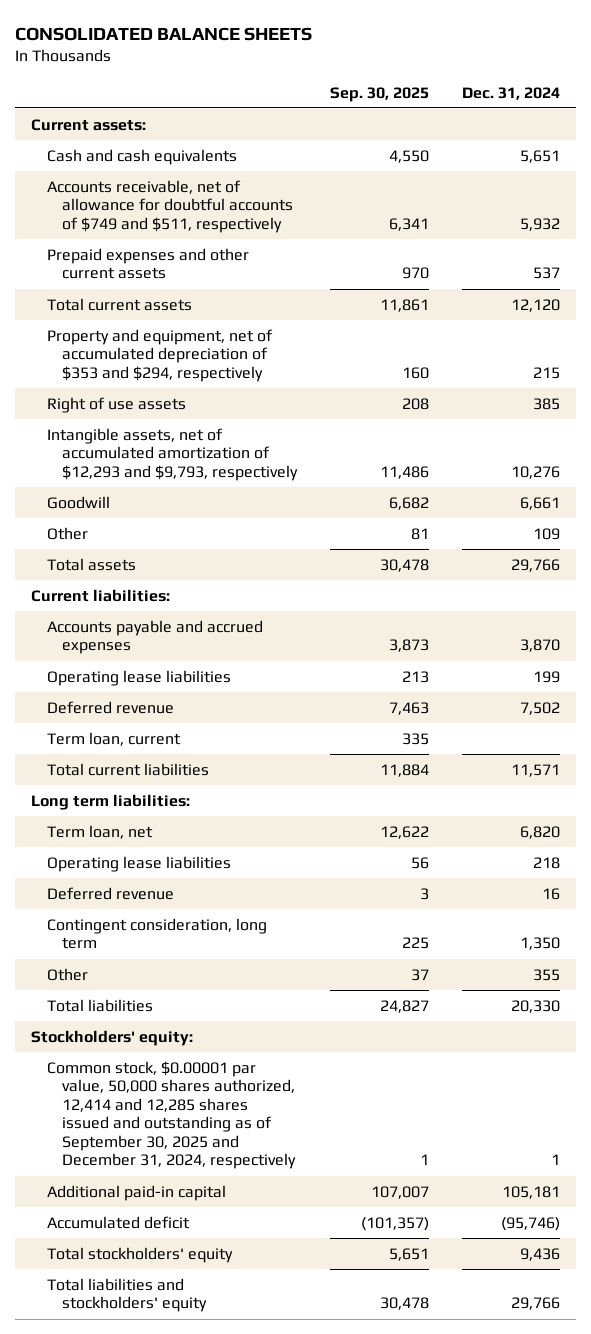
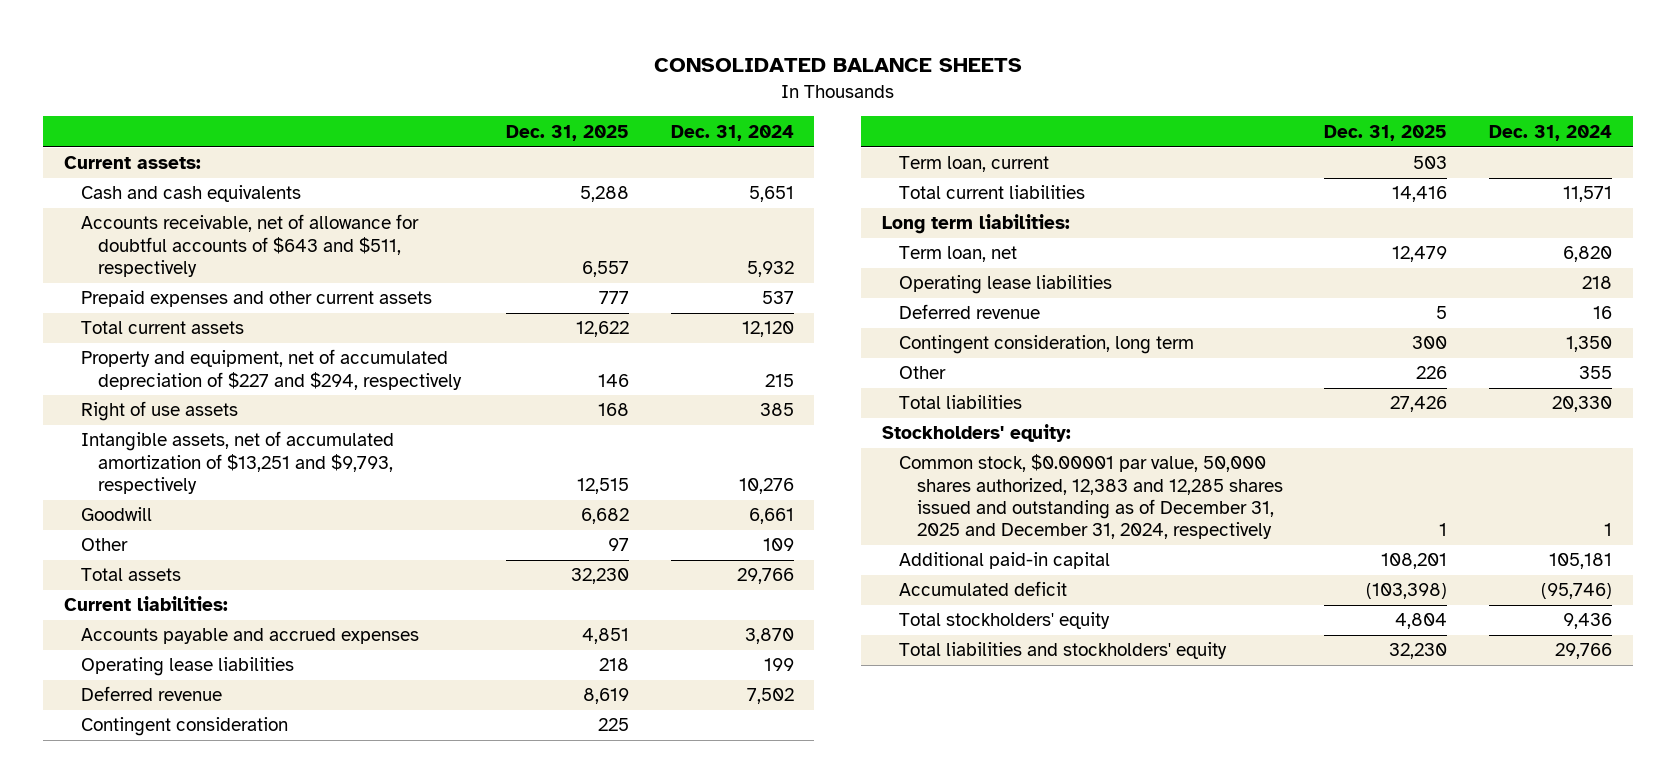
[329,86,429,102] Sep. 30, 2025 -> none
none -> [505,124,629,141] Dec. 31, 2025
[46,179,293,233] Accounts receivable, net of allowance for doubtful accounts of $749 and $511, respectively -> [81,214,420,278] Accounts receivable, net of allowance for doubtful accounts of $643 and $511, respectively
[46,328,273,382] Property and equipment, net of accumulated depreciation of $353 and $294, respectively -> [81,349,463,390] Property and equipment, net of accumulated depreciation of $227 and $294, respectively
[46,427,298,481] Intangible assets, net of accumulated amortization of $12,293 and $9,793, respectively -> [81,431,395,495] Intangible assets, net of accumulated amortization of $13,251 and $9,793, respectively
none -> [81,717,289,737] Contingent consideration
[46,1060,296,1170] Common stock, $0.00001 par value, 50,000 shares authorized, 12,414 and 12,285 shares issued and outstanding as of September 30, 2025 and December 31, 2024, respectively -> [899,454,1283,540] Common stock, $0.00001 par value, 50,000 shares authorized, 12,383 and 12,285 shares issued and outstanding as of December 31, 2025 and December 31, 2024, respectively

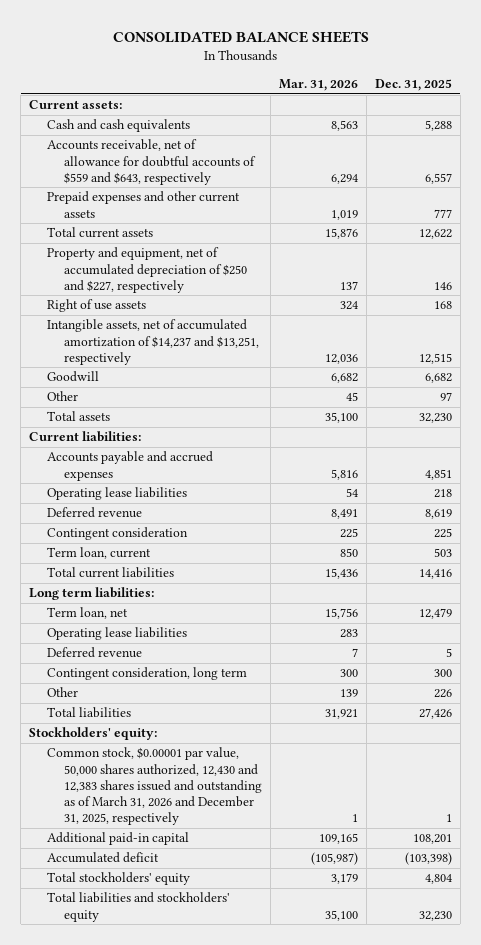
[670,124,794,141] Dec. 31, 2024 -> none
none -> [279,79,359,92] Mar. 31, 2026
[81,214,420,278] Accounts receivable, net of allowance for doubtful accounts of $643 and $511, respectively -> [46,139,257,185] Accounts receivable, net of allowance for doubtful accounts of $559 and $643, respectively
[81,349,463,390] Property and equipment, net of accumulated depreciation of $227 and $294, respectively -> [46,247,248,293] Property and equipment, net of accumulated depreciation of $250 and $227, respectively
[81,431,395,495] Intangible assets, net of accumulated amortization of $13,251 and $9,793, respectively -> [46,319,260,365] Intangible assets, net of accumulated amortization of $14,237 and $13,251, respectively
[899,454,1283,540] Common stock, $0.00001 par value, 50,000 shares authorized, 12,383 and 12,285 shares issued and outstanding as of December 31, 2025 and December 31, 2024, respectively -> [46,747,263,826] Common stock, $0.00001 par value, 50,000 shares authorized, 12,430 and 12,383 shares issued and outstanding as of March 31, 2026 and December 31, 2025, respectively

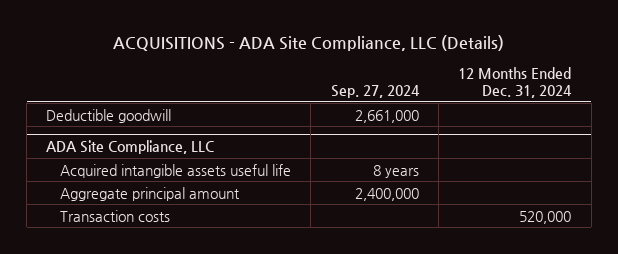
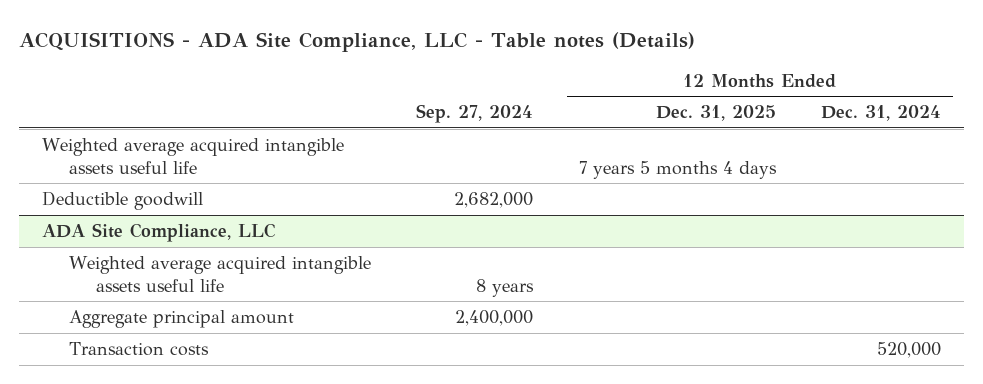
[112,34,504,51] ACQUISITIONS - ADA Site Compliance, LLC (Details) -> [18,31,695,52] ACQUISITIONS - ADA Site Compliance, LLC - Table notes (Details)
none -> [655,105,776,122] Dec. 31, 2025
none -> [41,137,344,174] Weighted average acquired intangible assets useful life
[354,109,419,123] 2,661,000 -> [454,191,534,208] 2,682,000
[59,163,291,178] Acquired intangible assets useful life -> [68,255,371,292] Weighted average acquired intangible assets useful life

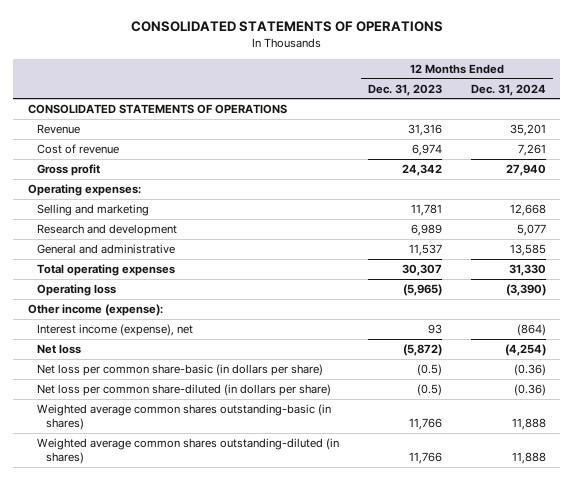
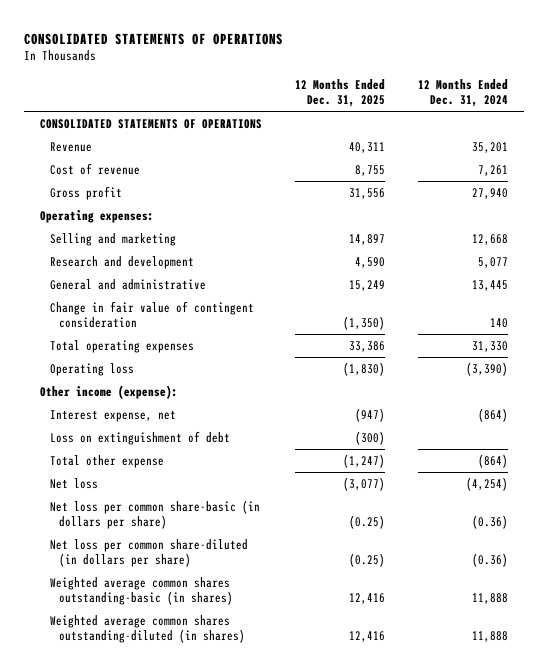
[367,83,442,96] Dec. 31, 2023 -> none
none -> [295,79,386,108] 12 Months Ended Dec. 31, 2025
[509,244,546,257] 13,585 -> [471,280,508,292] 13,445
none -> [49,301,254,329] Change in fair value of contingent consideration
[36,324,193,337] Interest income (expense), net -> [49,410,176,423] Interest expense, net
none -> [49,431,230,446] Loss on extinguishment of debt
none -> [49,455,164,469] Total other expense

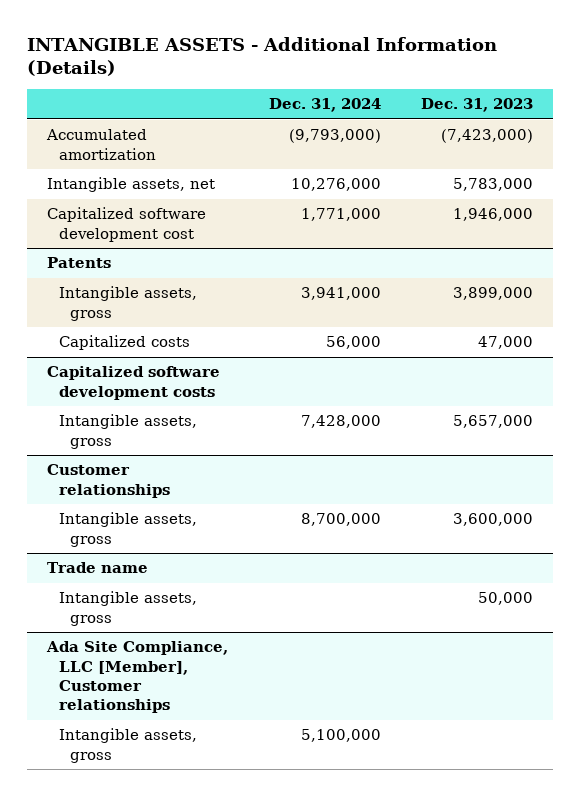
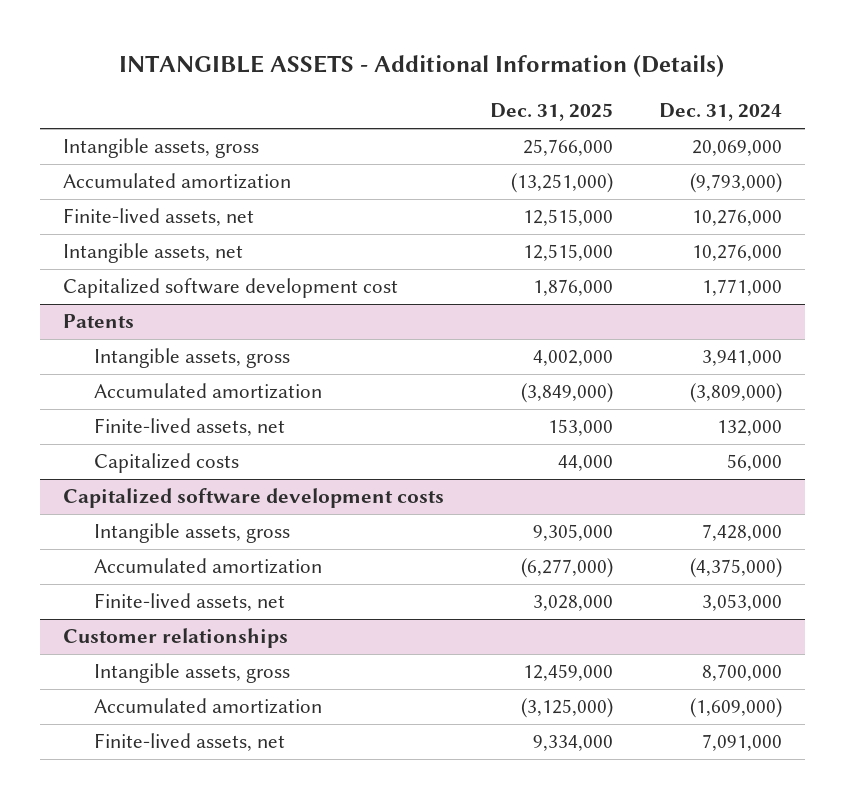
[421,98,534,113] Dec. 31, 2023 -> none
none -> [489,103,613,122] Dec. 31, 2025
none -> [62,138,259,159] Intangible assets, gross
none -> [62,208,254,227] Finite-lived assets, net
none -> [94,383,323,400] Accumulated amortization
none -> [94,418,286,437] Finite-lived assets, net
none -> [94,558,323,575] Accumulated amortization
none -> [94,593,286,612] Finite-lived assets, net
[47,562,149,574] Trade name -> none
[58,591,197,626] Intangible assets, gross -> none
[46,641,229,714] Ada Site Compliance, LLC [Member], Customer relationships -> none
[58,728,197,763] Intangible assets, gross -> none
none -> [94,698,323,715] Accumulated amortization
none -> [94,733,286,752] Finite-lived assets, net

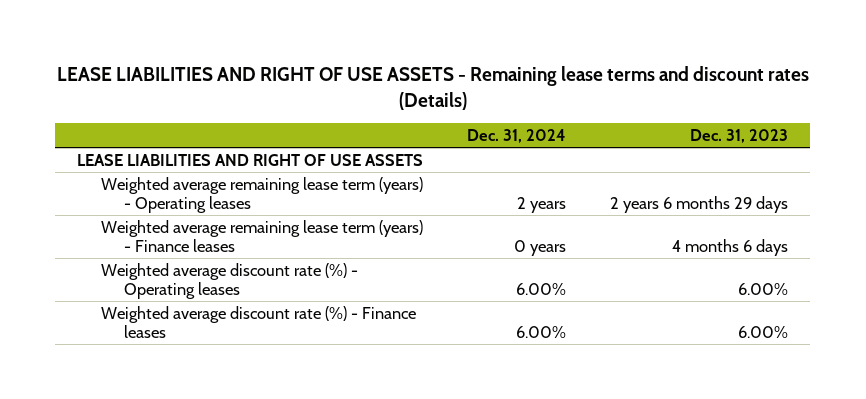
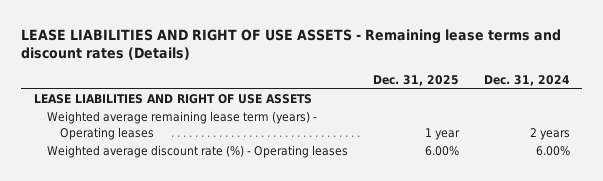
[690,128,789,143] Dec. 31, 2023 -> none
none -> [372,74,459,86] Dec. 31, 2025
[100,219,423,252] Weighted average remaining lease term (years) - Finance leases -> none
[100,305,416,338] Weighted average discount rate (%) - Finance leases -> none

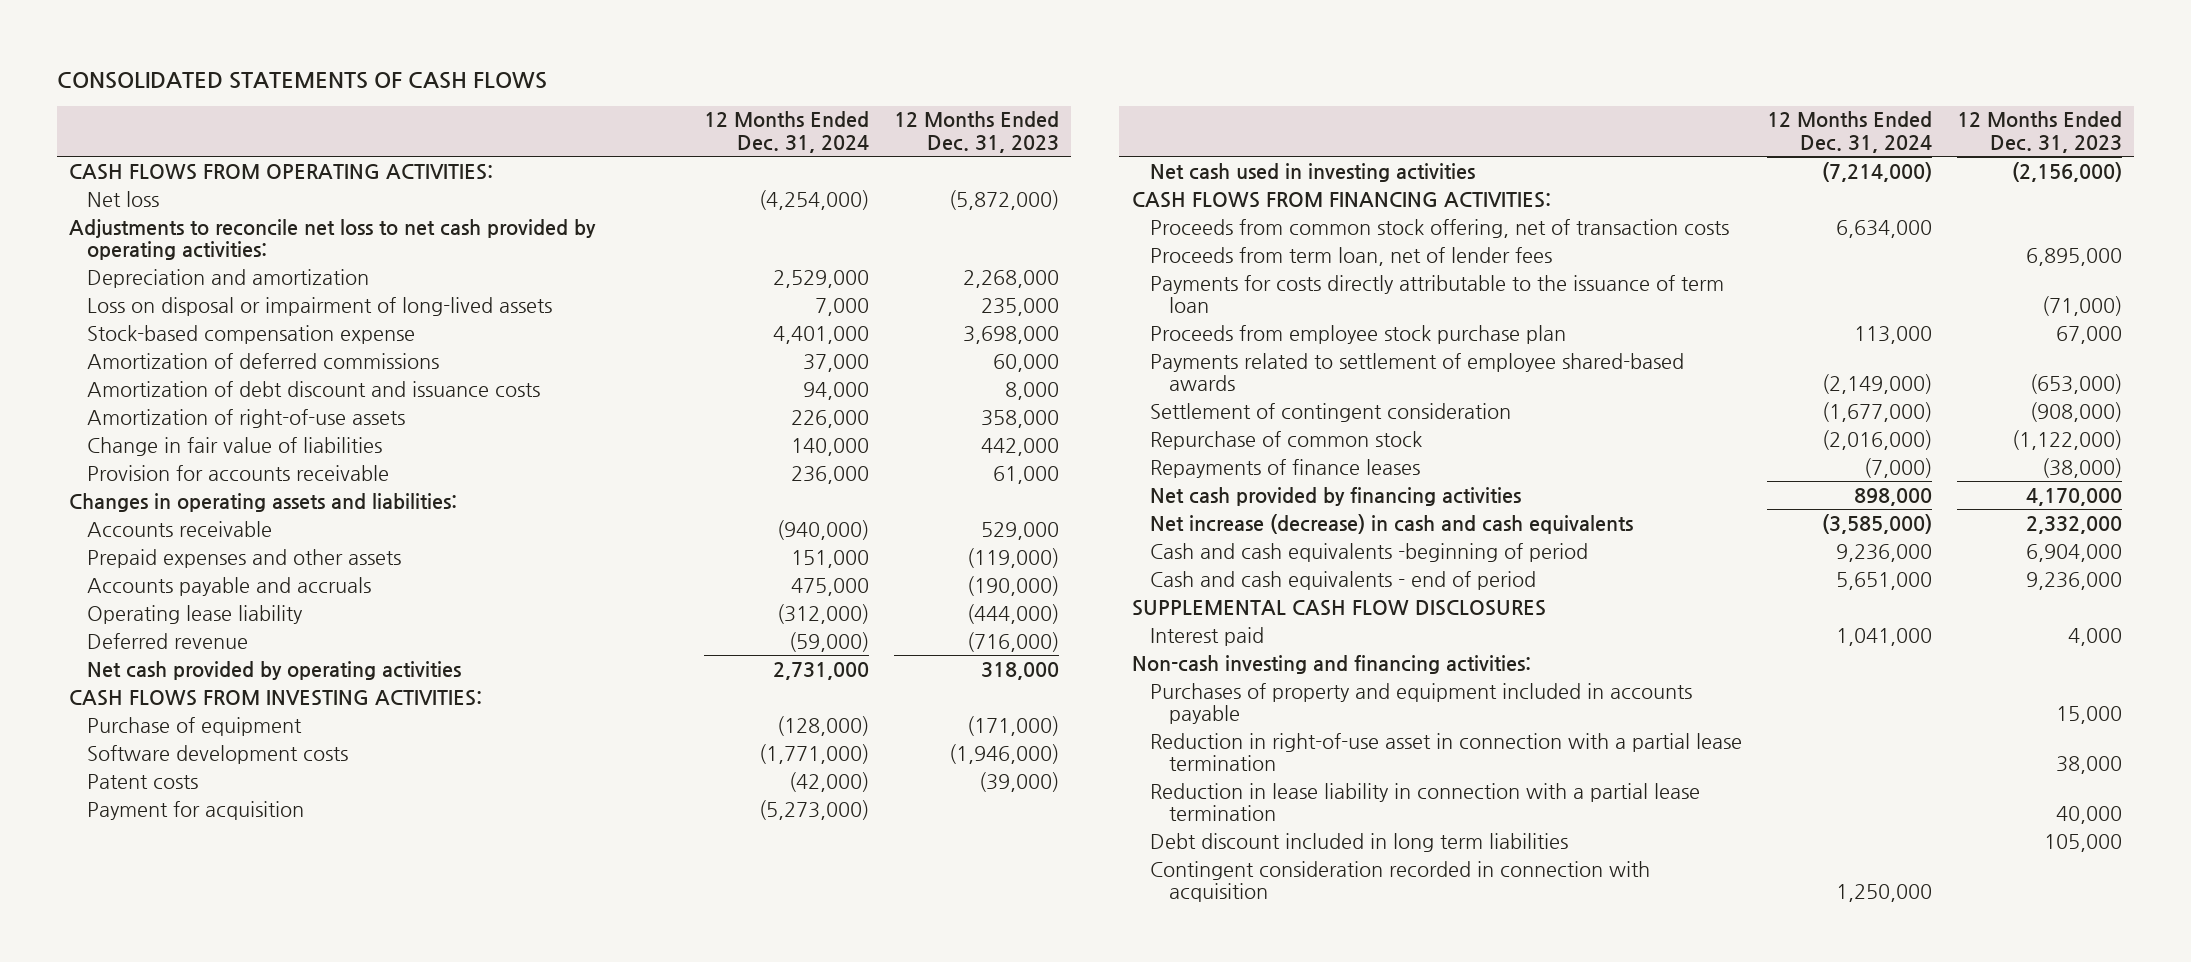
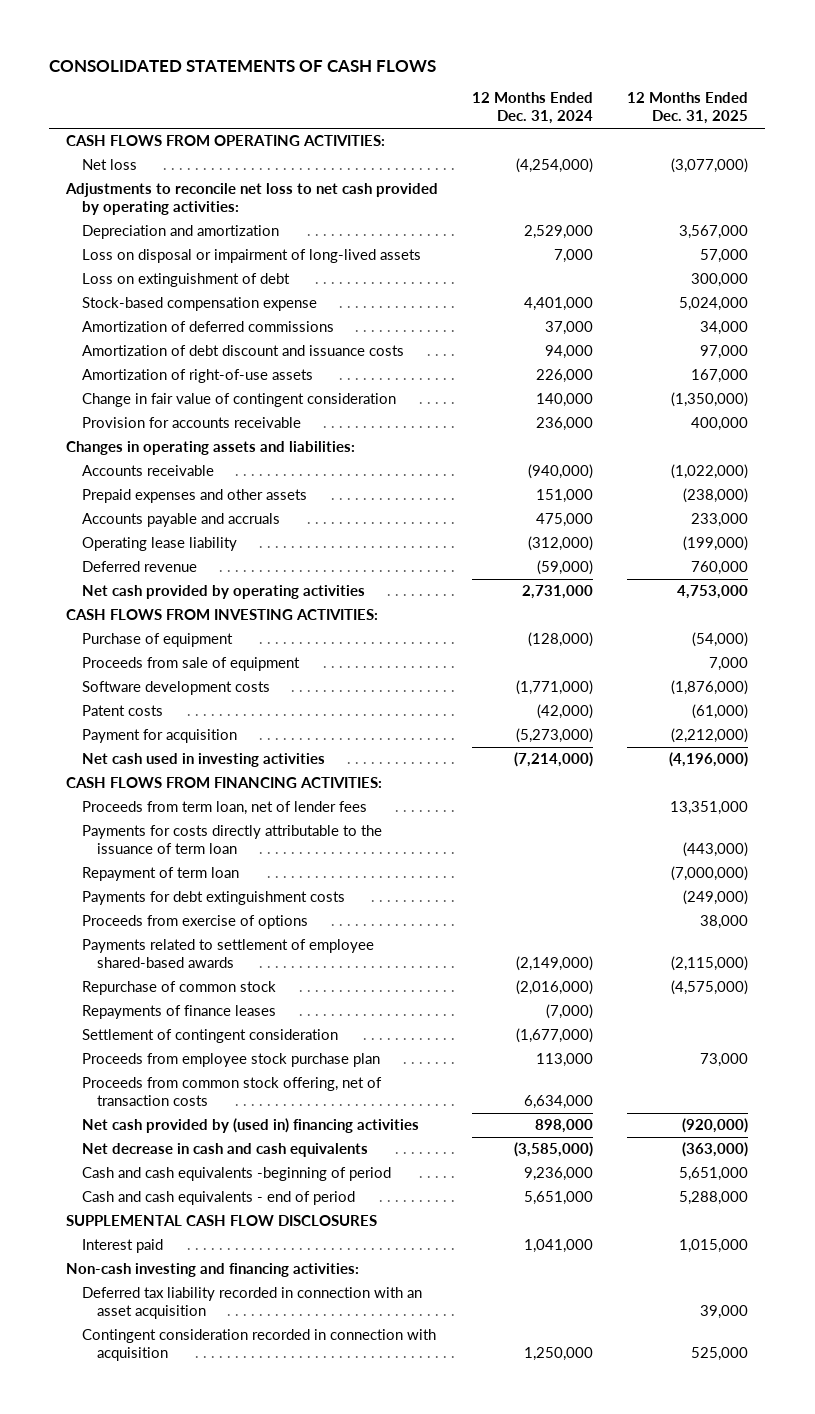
[893,111,1059,154] 12 Months Ended Dec. 31, 2023 -> none
none -> [627,92,749,125] 12 Months Ended Dec. 31, 2025
none -> [81,273,290,288] Loss on extinguishment of debt
[87,436,383,456] Change in fair value of liabilities -> [81,393,396,408] Change in fair value of contingent consideration
none -> [81,657,300,672] Proceeds from sale of equipment
none -> [81,867,239,882] Repayment of term loan
none -> [81,891,345,906] Payments for debt extinguishment costs
none -> [81,915,308,930] Proceeds from exercise of options
[1150,402,1512,422] Settlement of contingent consideration -> [81,1029,338,1044] Settlement of contingent consideration
[1150,324,1567,344] Proceeds from employee stock purchase plan -> [81,1053,380,1068] Proceeds from employee stock purchase plan
[1150,218,1730,238] Proceeds from common stock offering, net of transaction costs -> [81,1077,382,1107] Proceeds from common stock offering, net of transaction costs
[1150,486,1522,506] Net cash provided by financing activities -> [81,1118,419,1134] Net cash provided by (used in) financing activities
[1150,513,1634,534] Net increase (decrease) in cash and cash equivalents -> [81,1143,368,1158] Net decrease in cash and cash equivalents
[1150,682,1693,725] Purchases of property and equipment included in accounts payable -> none
[1150,732,1743,772] Reduction in right-of-use asset in connection with a partial lease termination -> none
[1150,782,1701,822] Reduction in lease liability in connection with a partial lease termination -> none
[1150,832,1569,852] Debt discount included in long term liabilities -> none
none -> [81,1287,422,1320] Deferred tax liability recorded in connection with an asset acquisition

